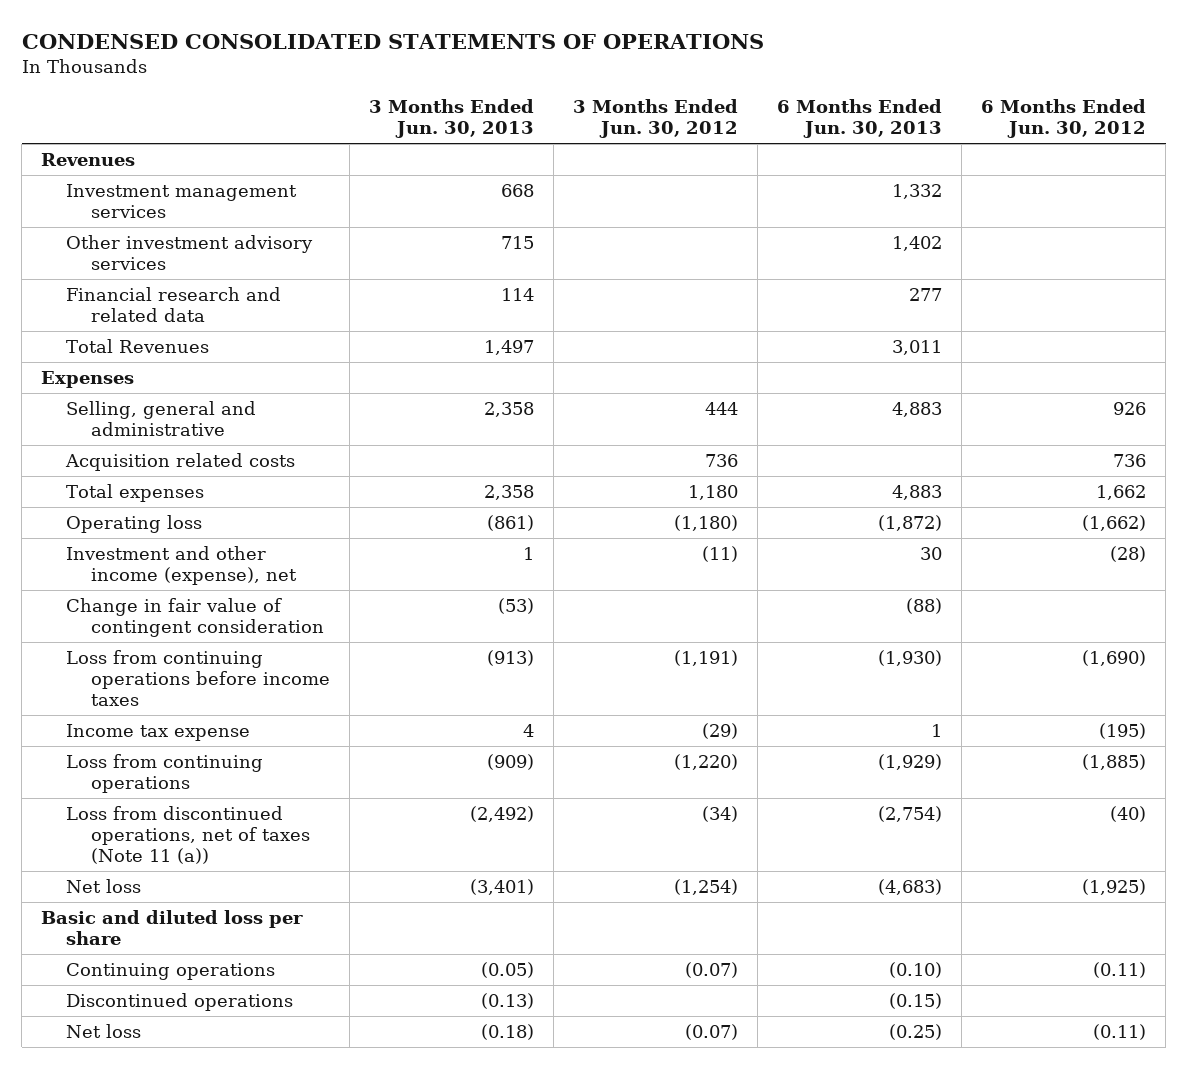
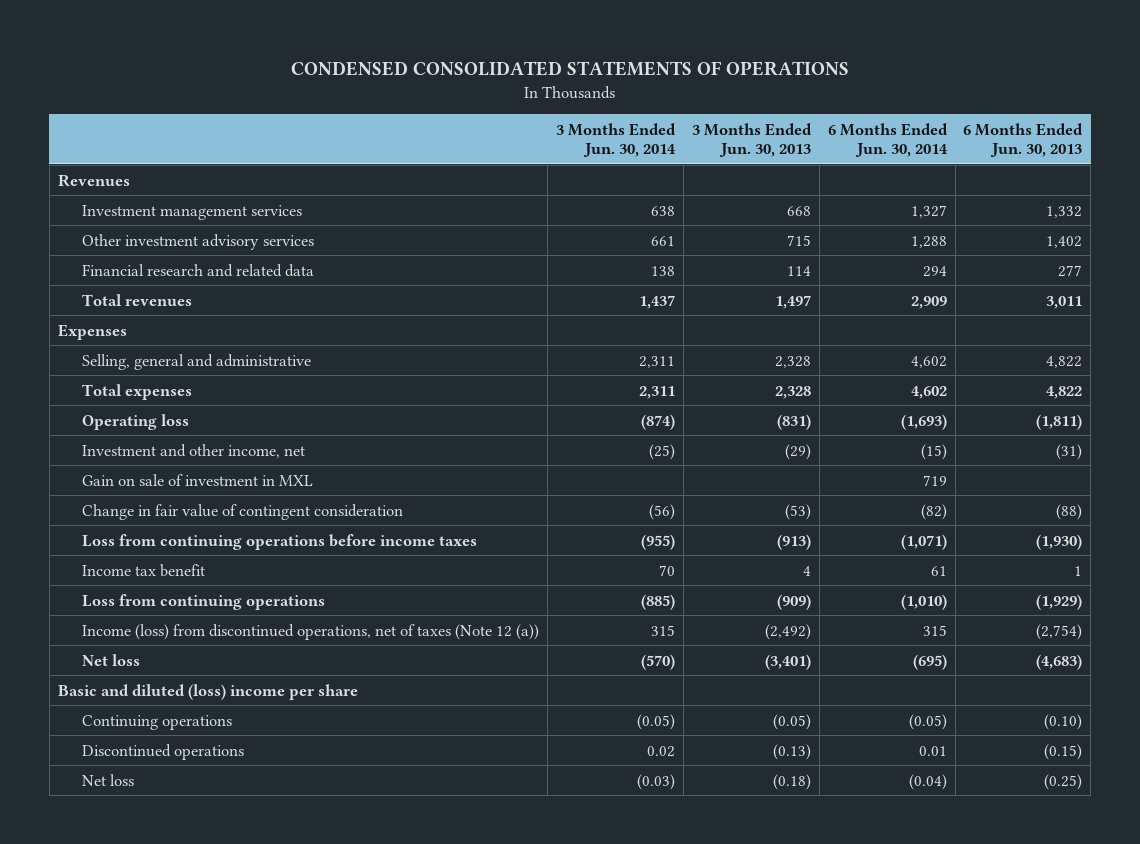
[573,98,739,139] 3 Months Ended Jun. 30, 2012 -> none
[981,98,1147,139] 6 Months Ended Jun. 30, 2012 -> none
none -> [555,122,676,157] 3 Months Ended Jun. 30, 2014
none -> [827,122,948,157] 6 Months Ended Jun. 30, 2014
[66,338,210,353] Total Revenues -> [82,293,193,306] Total revenues
[65,452,296,471] Acquisition related costs -> none
[484,401,535,417] 2,358 -> [774,355,811,368] 2,328
[892,401,943,417] 4,883 -> [1046,355,1083,368] 4,822
[484,484,535,500] 2,358 -> [774,385,811,399] 2,328
[892,484,943,500] 4,883 -> [1046,385,1083,399] 4,822
[487,514,535,531] (861) -> [776,413,811,430] (831)
[878,514,943,531] (1,872) -> [1036,413,1083,430] (1,811)
[66,545,298,586] Investment and other income (expense), net -> [82,443,306,458] Investment and other income, net
[523,546,535,560] 1 -> [784,443,811,460] (29)
[920,546,943,560] 30 -> [1056,443,1083,460] (31)
none -> [82,473,314,486] Gain on sale of investment in MXL
[66,723,251,741] Income tax expense -> [82,563,206,577] Income tax benefit
[66,805,311,865] Loss from discontinued operations, net of taxes (Note 11 (a)) -> [82,623,540,640] Income (loss) from discontinued operations, net of taxes (Note 12 (a))
[41,909,304,946] Basic and diluted loss per share -> [57,683,358,700] Basic and diluted (loss) income per share

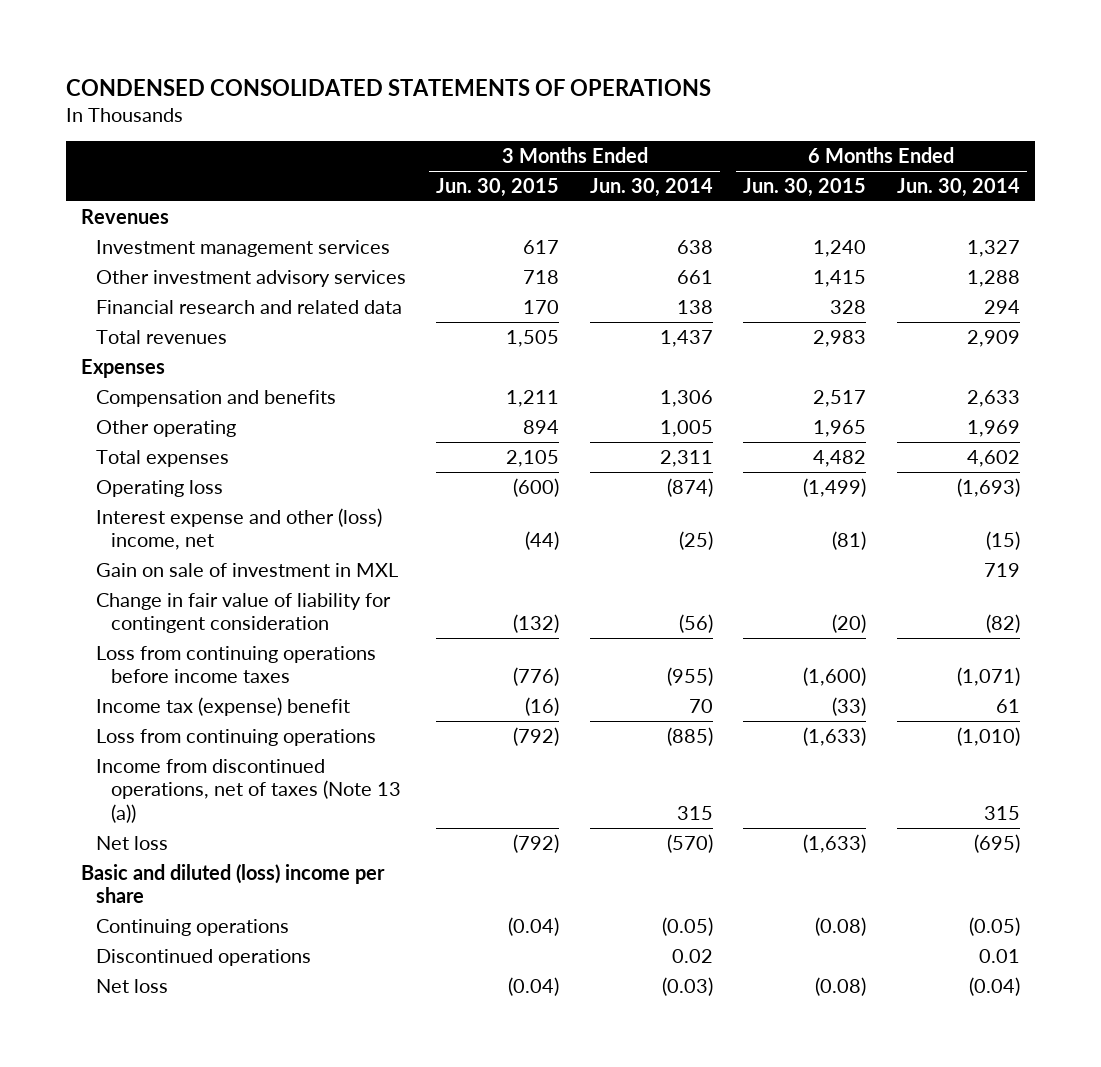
[691,122,812,157] 3 Months Ended Jun. 30, 2013 -> none
[963,122,1084,157] 6 Months Ended Jun. 30, 2013 -> none
none -> [436,177,560,197] Jun. 30, 2015
none -> [743,177,867,197] Jun. 30, 2015
[82,353,312,370] Selling, general and administrative -> none
none -> [95,389,336,407] Compensation and benefits
none -> [95,419,236,437] Other operating
[82,443,306,458] Investment and other income, net -> [95,507,382,551] Interest expense and other (loss) income, net
[82,503,404,520] Change in fair value of contingent consideration -> [95,592,391,634] Change in fair value of liability for contingent consideration
[82,563,206,577] Income tax benefit -> [95,696,350,716] Income tax (expense) benefit
[82,623,540,640] Income (loss) from discontinued operations, net of taxes (Note 12 (a)) -> [95,758,401,823] Income from discontinued operations, net of taxes (Note 13 (a))

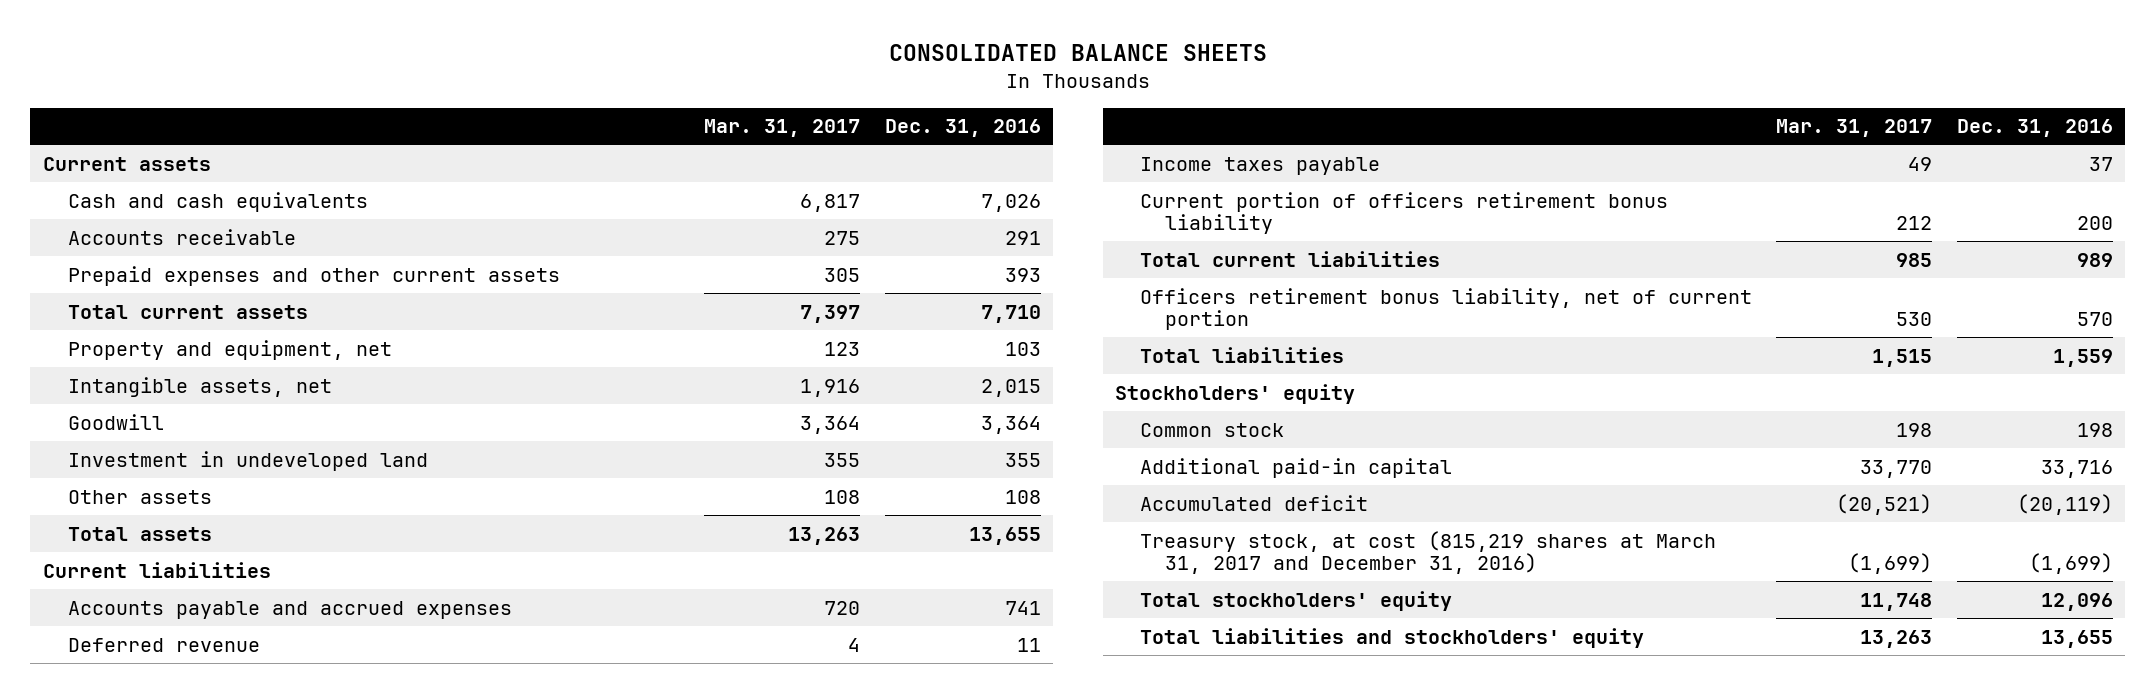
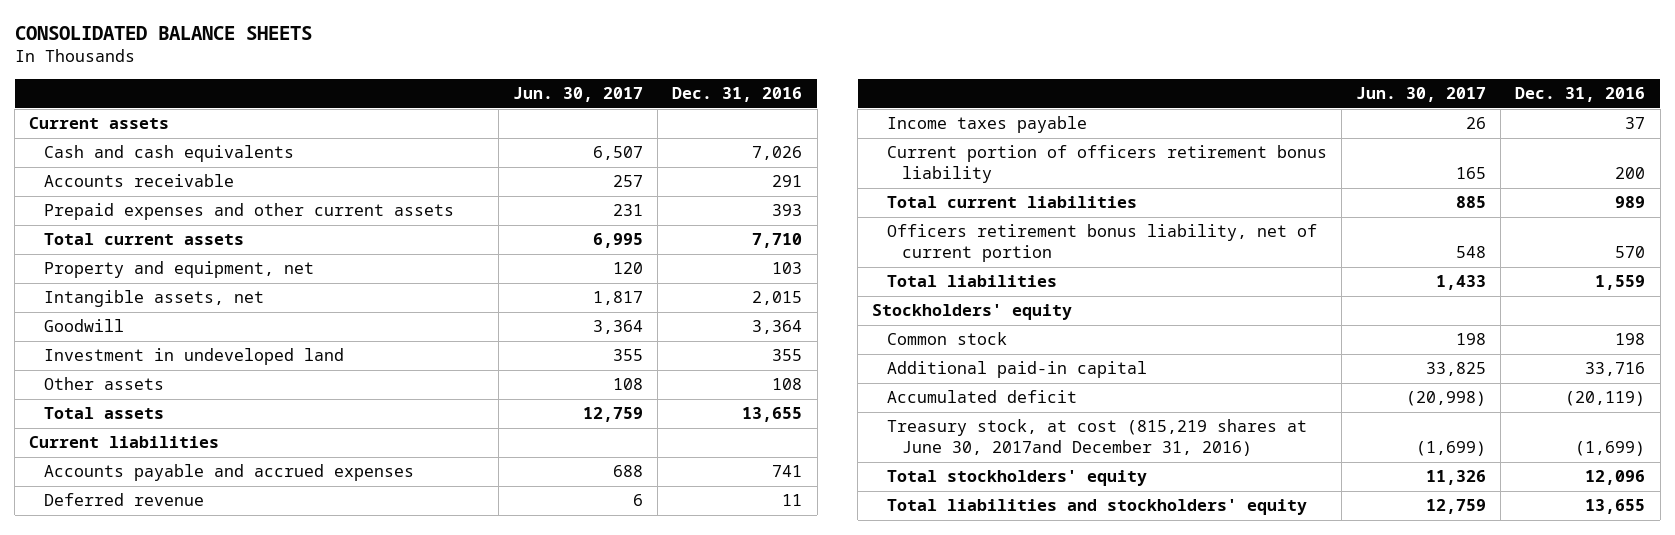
[704,119,861,138] Mar. 31, 2017 -> none
none -> [513,87,644,103] Jun. 30, 2017
[1139,530,1716,575] Treasury stock, at cost (815,219 shares at March 31, 2017 and December 31, 2016) -> [887,419,1308,457] Treasury stock, at cost (815,219 shares at June 30, 2017and December 31, 2016)

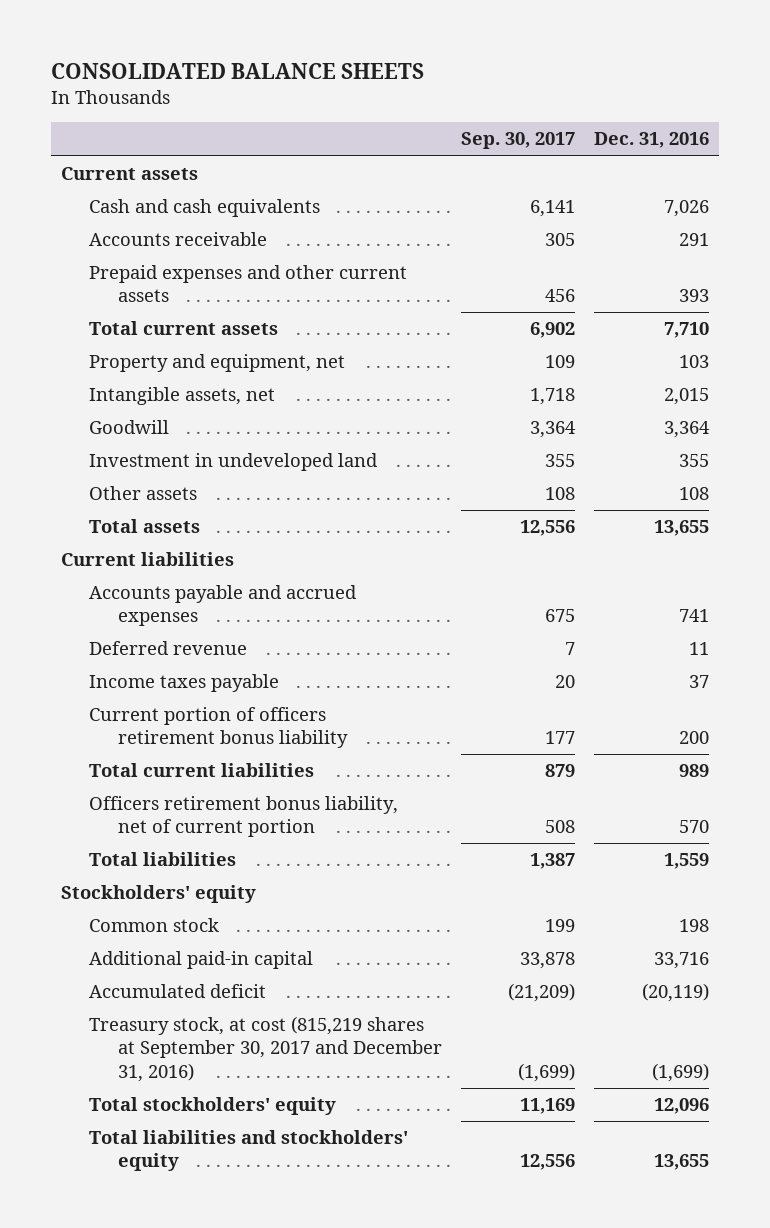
[513,87,644,103] Jun. 30, 2017 -> none
none -> [461,132,576,150] Sep. 30, 2017
[887,419,1308,457] Treasury stock, at cost (815,219 shares at June 30, 2017and December 31, 2016) -> [89,1016,442,1082] Treasury stock, at cost (815,219 shares at September 30, 2017 and December 31, 2016)

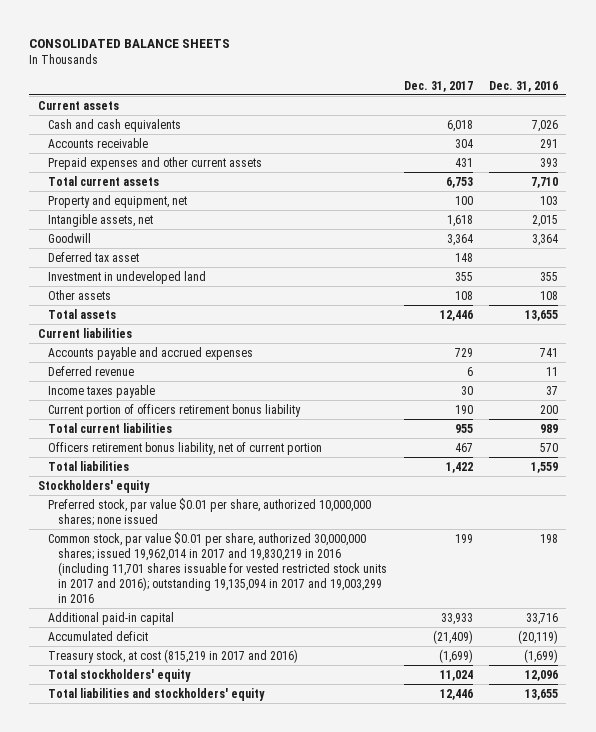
[461,132,576,150] Sep. 30, 2017 -> none
none -> [403,80,473,92] Dec. 31, 2017
none -> [47,251,139,262] Deferred tax asset
none -> [47,497,371,526] Preferred stock, par value $0.01 per share, authorized 10,000,000 shares; none issued
[89,918,220,933] Common stock -> [47,531,388,603] Common stock, par value $0.01 per share, authorized 30,000,000 shares; issued 19,962,014 in 2017 and 19,830,219 in 2016 (including 11,701 shares issuable for vested restricted stock units in 2017 and 2016); outstanding 19,135,094 in 2017 and 19,003,299 in 2016
[89,1016,442,1082] Treasury stock, at cost (815,219 shares at September 30, 2017 and December 31, 2016) -> [47,648,298,663] Treasury stock, at cost (815,219 in 2017 and 2016)

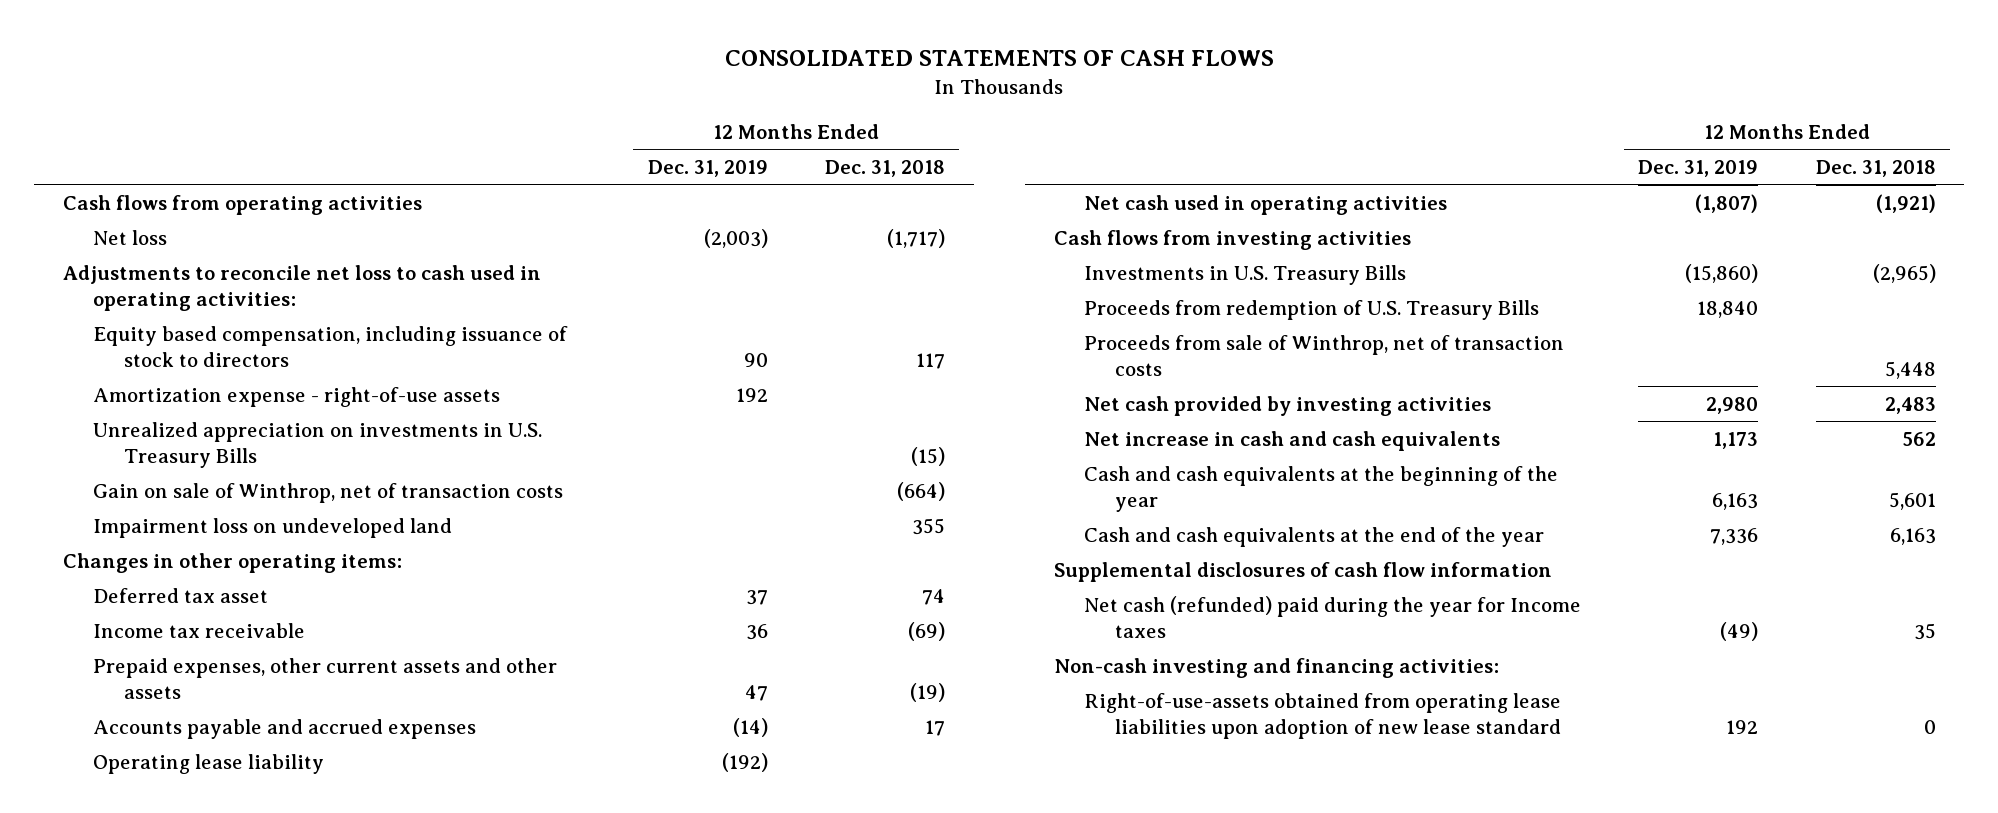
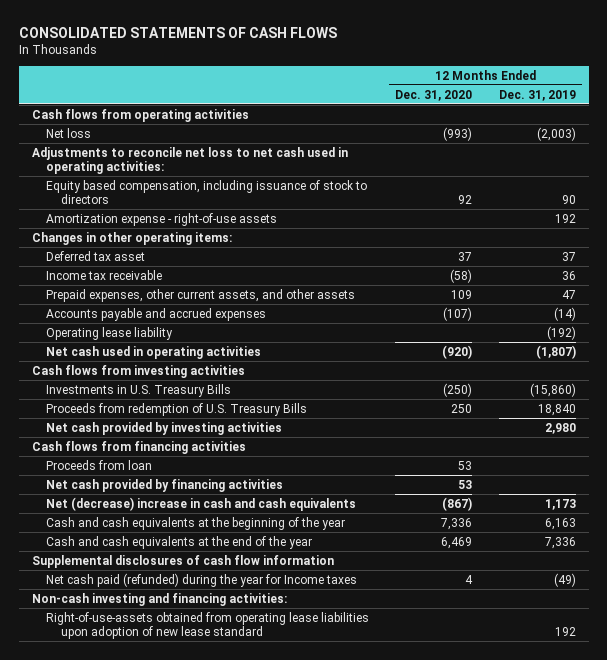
[824,159,945,177] Dec. 31, 2018 -> none
none -> [395,89,473,101] Dec. 31, 2020
[62,264,541,311] Adjustments to reconcile net loss to cash used in operating activities: -> [31,146,348,174] Adjustments to reconcile net loss to net cash used in operating activities:
[93,421,543,468] Unrealized appreciation on investments in U.S. Treasury Bills -> none
[93,482,564,503] Gain on sale of Winthrop, net of transaction costs -> none
[93,517,453,538] Impairment loss on undeveloped land -> none
[93,657,558,699] Prepaid expenses, other current assets and other assets -> [46,288,356,302] Prepaid expenses, other current assets, and other assets
[1084,334,1565,376] Proceeds from sale of Winthrop, net of transaction costs -> none
none -> [31,440,246,454] Cash flows from financing activities
none -> [46,459,153,470] Proceeds from loan
none -> [46,478,284,492] Net cash provided by financing activities
[1084,430,1501,451] Net increase in cash and cash equivalents -> [46,496,357,511] Net (decrease) increase in cash and cash equivalents
[1084,595,1582,638] Net cash (refunded) paid during the year for Income taxes -> [46,572,358,587] Net cash paid (refunded) during the year for Income taxes

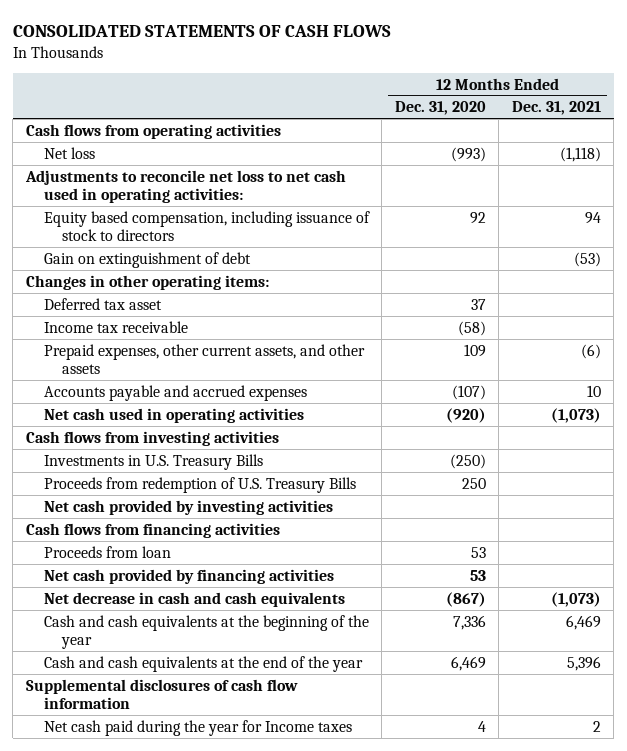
[498,89,576,101] Dec. 31, 2019 -> none
none -> [511,101,601,116] Dec. 31, 2021
[46,212,278,226] Amortization expense - right-of-use assets -> none
none -> [43,251,251,268] Gain on extinguishment of debt
[46,326,174,340] Operating lease liability -> none
[46,496,357,511] Net (decrease) increase in cash and cash equivalents -> [43,591,345,607] Net decrease in cash and cash equivalents
[31,592,287,606] Non-cash investing and financing activities: -> none
[46,611,370,639] Right-of-use-assets obtained from operating lease liabilities upon adoption of new lease standard -> none
[46,572,358,587] Net cash paid (refunded) during the year for Income taxes -> [43,719,352,736] Net cash paid during the year for Income taxes

